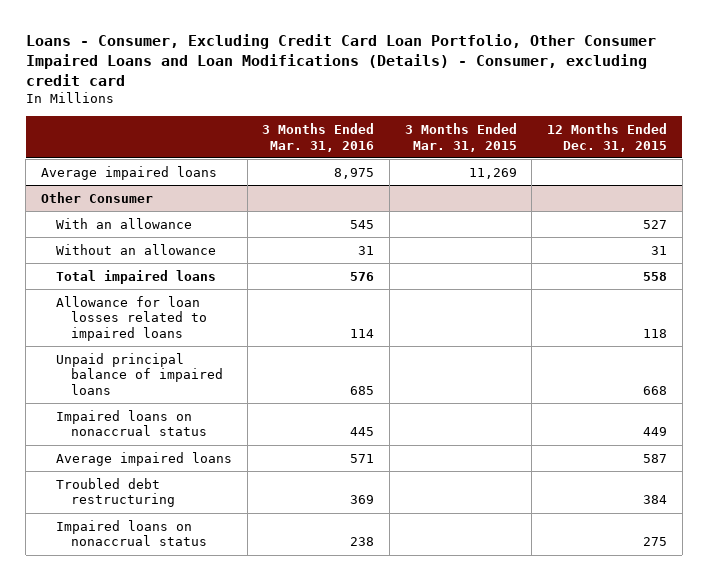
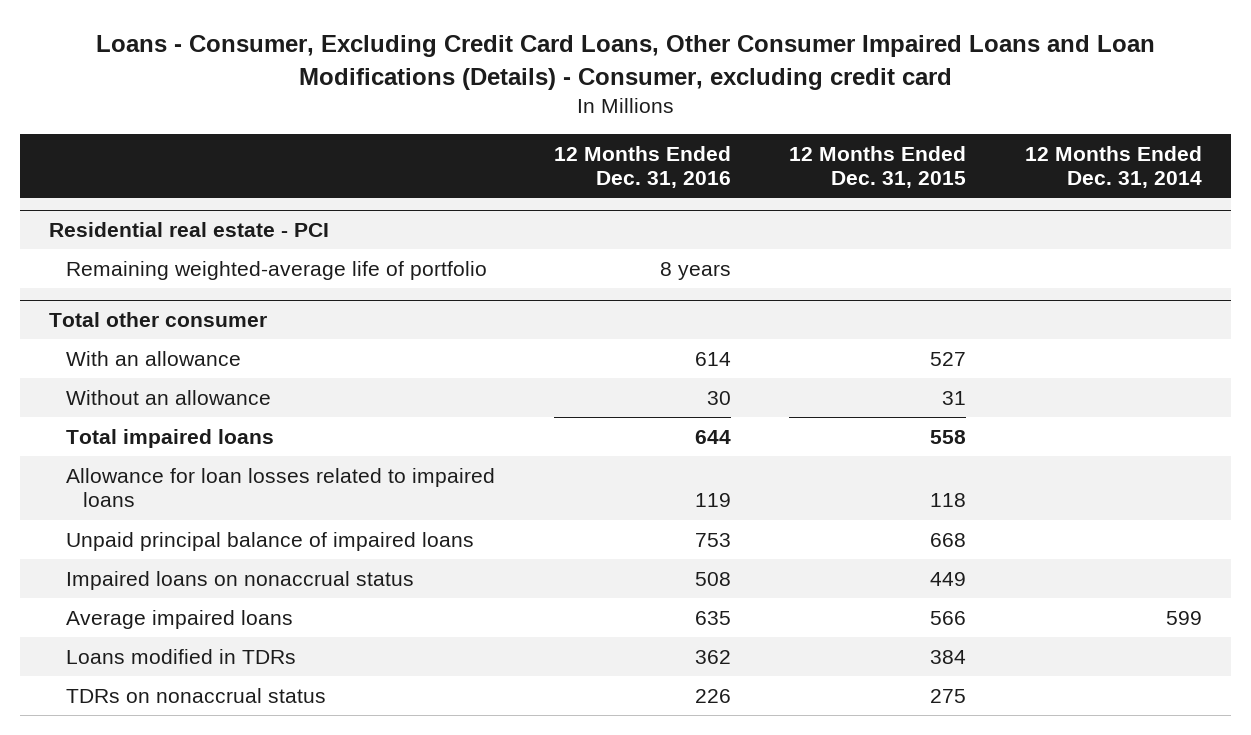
[25,33,656,86] Loans - Consumer, Excluding Credit Card Loan Portfolio, Other Consumer Impaired Loans and Loan Modifications (Details) - Consumer, excluding credit card -> [95,35,1155,90] Loans - Consumer, Excluding Credit Card Loans, Other Consumer Impaired Loans and Loan Modifications (Details) - Consumer, excluding credit card
[262,123,375,152] 3 Months Ended Mar. 31, 2016 -> none
[404,123,517,152] 3 Months Ended Mar. 31, 2015 -> none
none -> [553,145,731,189] 12 Months Ended Dec. 31, 2016
none -> [1025,145,1203,189] 12 Months Ended Dec. 31, 2014
[40,165,217,180] Average impaired loans -> none
[40,191,153,203] Other Consumer -> [49,221,330,237] Residential real estate - PCI
none -> [66,260,488,280] Remaining weighted-average life of portfolio
none -> [49,311,268,327] Total other consumer
[643,453,668,463] 587 -> [930,610,967,625] 566
[55,477,175,508] Troubled debt restructuring -> [66,648,297,664] Loans modified in TDRs
[55,519,207,547] Impaired loans on nonaccrual status -> [66,687,327,703] TDRs on nonaccrual status

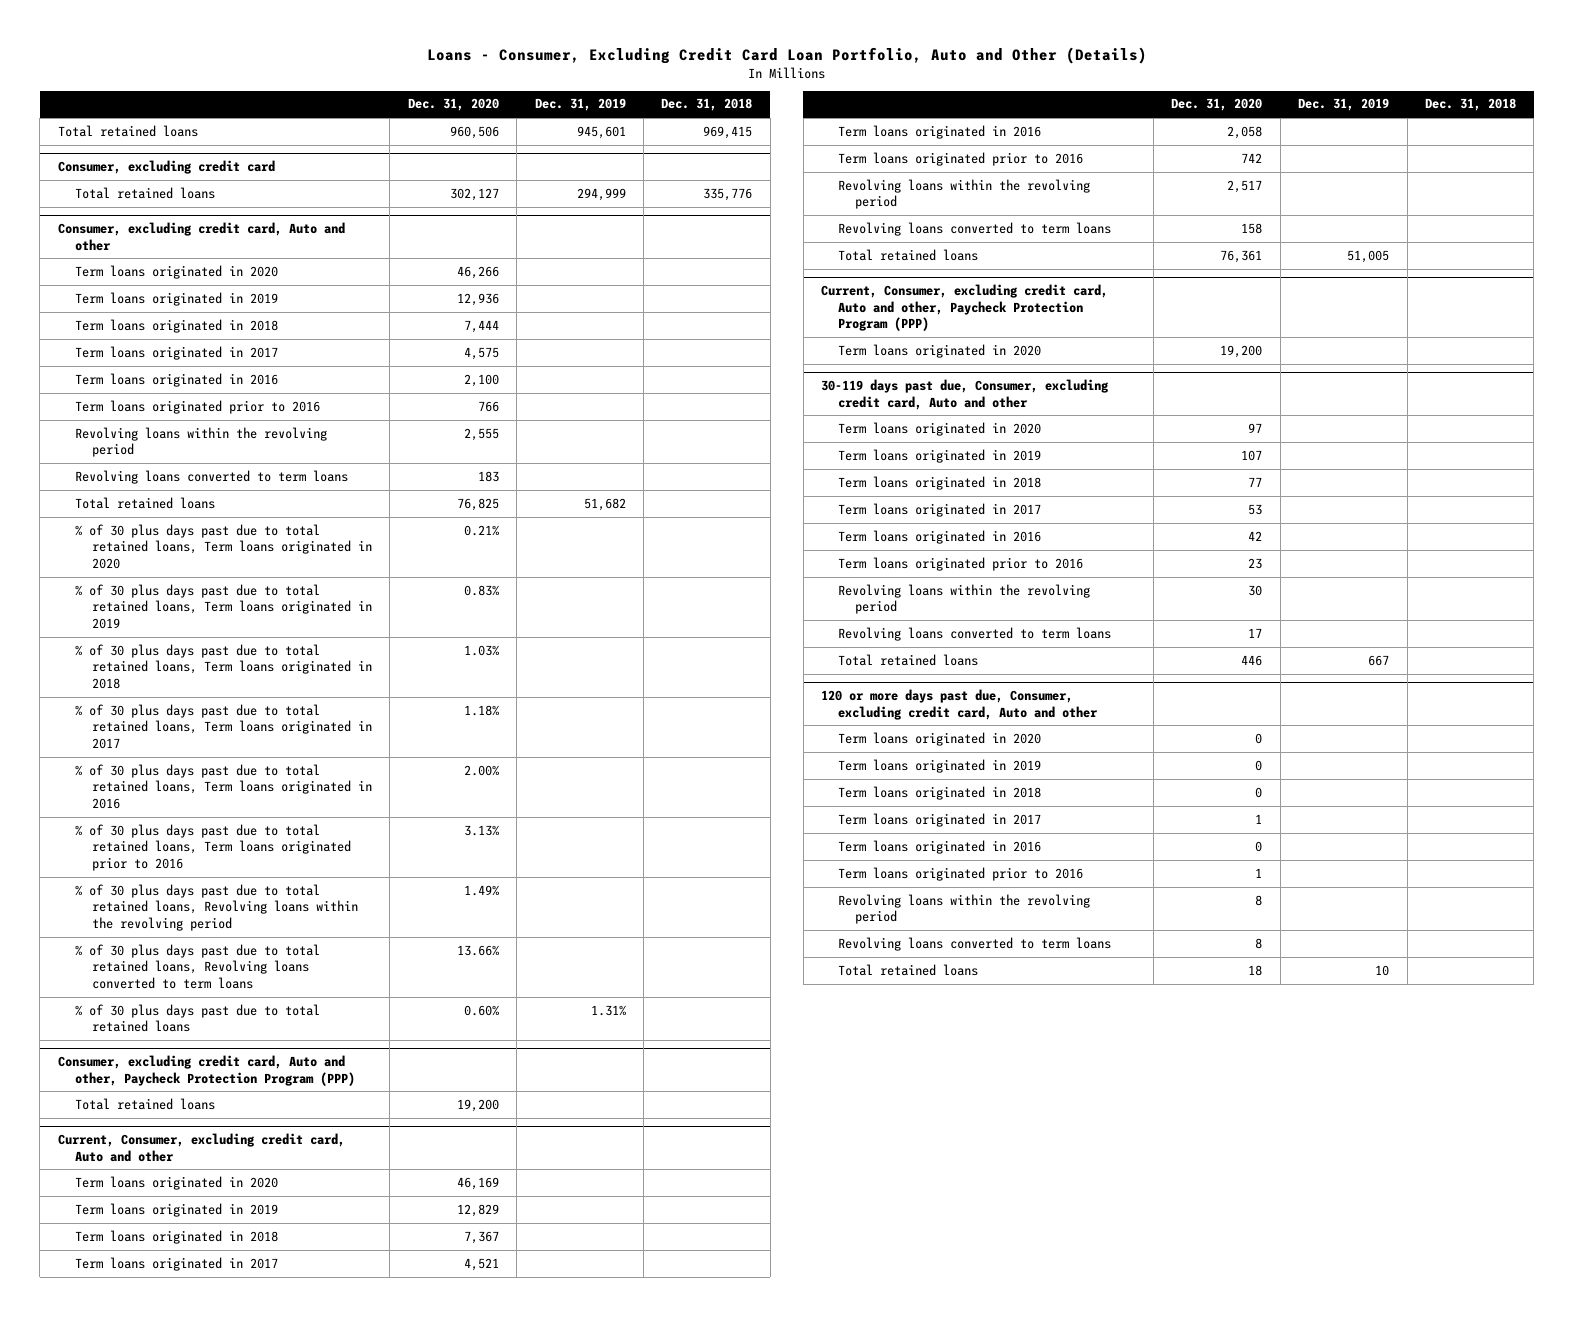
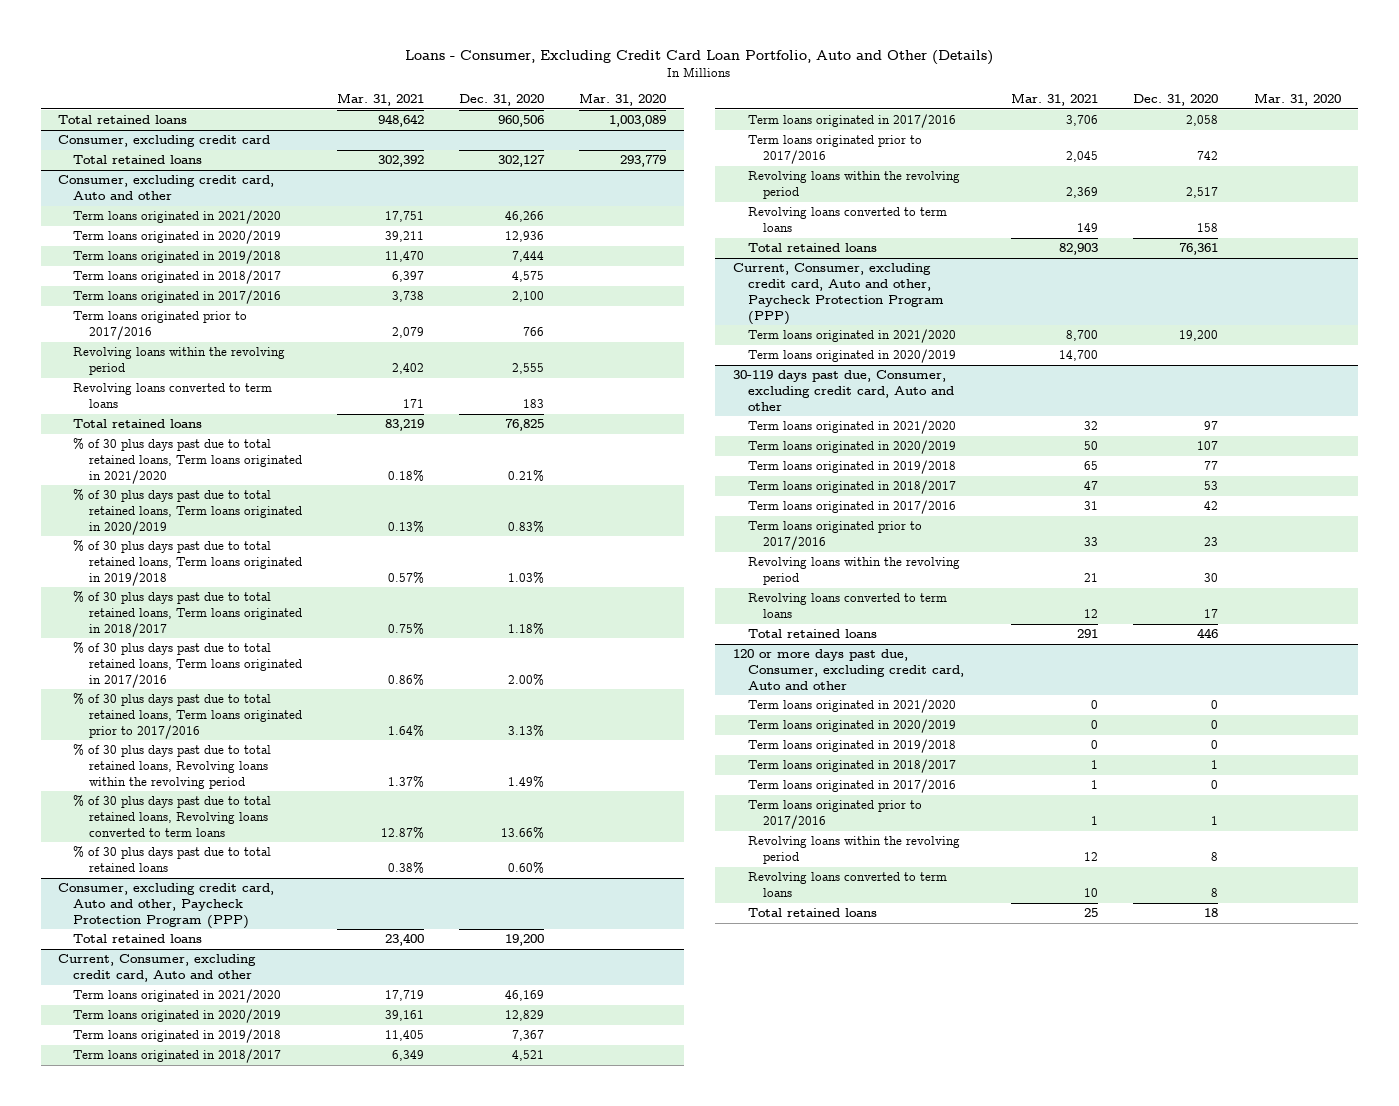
[534,98,626,112] Dec. 31, 2019 -> none
[661,98,753,112] Dec. 31, 2018 -> none
none -> [336,93,424,107] Mar. 31, 2021
none -> [579,93,667,107] Mar. 31, 2020
[74,264,278,279] Term loans originated in 2020 -> [73,210,282,225] Term loans originated in 2021/2020
[74,291,278,306] Term loans originated in 2019 -> [73,230,282,245] Term loans originated in 2020/2019
[74,318,278,333] Term loans originated in 2018 -> [73,250,282,265] Term loans originated in 2019/2018
[74,345,278,360] Term loans originated in 2017 -> [73,270,282,285] Term loans originated in 2018/2017
[74,372,278,387] Term loans originated in 2016 -> [73,290,282,305] Term loans originated in 2017/2016
[74,399,320,414] Term loans originated prior to 2016 -> [73,311,248,340] Term loans originated prior to 2017/2016
[74,523,372,569] % of 30 plus days past due to total retained loans, Term loans originated in 2020 -> [73,438,302,484] % of 30 plus days past due to total retained loans, Term loans originated in 2021/2020
[74,583,372,629] % of 30 plus days past due to total retained loans, Term loans originated in 2019 -> [73,489,302,535] % of 30 plus days past due to total retained loans, Term loans originated in 2020/2019
[74,643,372,689] % of 30 plus days past due to total retained loans, Term loans originated in 2018 -> [73,540,302,586] % of 30 plus days past due to total retained loans, Term loans originated in 2019/2018
[74,703,372,749] % of 30 plus days past due to total retained loans, Term loans originated in 2017 -> [73,591,302,637] % of 30 plus days past due to total retained loans, Term loans originated in 2018/2017
[74,763,372,809] % of 30 plus days past due to total retained loans, Term loans originated in 2016 -> [73,642,302,688] % of 30 plus days past due to total retained loans, Term loans originated in 2017/2016
[74,823,351,871] % of 30 plus days past due to total retained loans, Term loans originated prior to 2016 -> [73,693,302,739] % of 30 plus days past due to total retained loans, Term loans originated prior to 2017/2016
[74,1175,278,1190] Term loans originated in 2020 -> [73,989,282,1004] Term loans originated in 2021/2020
[74,1202,278,1217] Term loans originated in 2019 -> [73,1009,282,1024] Term loans originated in 2020/2019
[74,1229,278,1244] Term loans originated in 2018 -> [73,1029,282,1044] Term loans originated in 2019/2018
[74,1256,278,1271] Term loans originated in 2017 -> [73,1049,282,1064] Term loans originated in 2018/2017
[838,124,1042,139] Term loans originated in 2016 -> [747,114,956,129] Term loans originated in 2017/2016
[838,151,1084,166] Term loans originated prior to 2016 -> [747,135,922,164] Term loans originated prior to 2017/2016
[838,343,1042,358] Term loans originated in 2020 -> [747,329,956,344] Term loans originated in 2021/2020
none -> [747,349,956,364] Term loans originated in 2020/2019
[838,421,1042,436] Term loans originated in 2020 -> [747,420,956,435] Term loans originated in 2021/2020
[838,448,1042,463] Term loans originated in 2019 -> [747,440,956,455] Term loans originated in 2020/2019
[838,475,1042,490] Term loans originated in 2018 -> [747,460,956,475] Term loans originated in 2019/2018
[838,502,1042,517] Term loans originated in 2017 -> [747,480,956,495] Term loans originated in 2018/2017
[838,529,1042,544] Term loans originated in 2016 -> [747,500,956,515] Term loans originated in 2017/2016
[838,556,1084,571] Term loans originated prior to 2016 -> [747,521,922,550] Term loans originated prior to 2017/2016
[838,731,1042,746] Term loans originated in 2020 -> [747,699,956,714] Term loans originated in 2021/2020
[838,758,1042,773] Term loans originated in 2019 -> [747,719,956,734] Term loans originated in 2020/2019
[838,785,1042,800] Term loans originated in 2018 -> [747,739,956,754] Term loans originated in 2019/2018
[838,812,1042,827] Term loans originated in 2017 -> [747,759,956,774] Term loans originated in 2018/2017
[838,839,1042,854] Term loans originated in 2016 -> [747,779,956,794] Term loans originated in 2017/2016
[838,866,1084,881] Term loans originated prior to 2016 -> [747,800,922,829] Term loans originated prior to 2017/2016

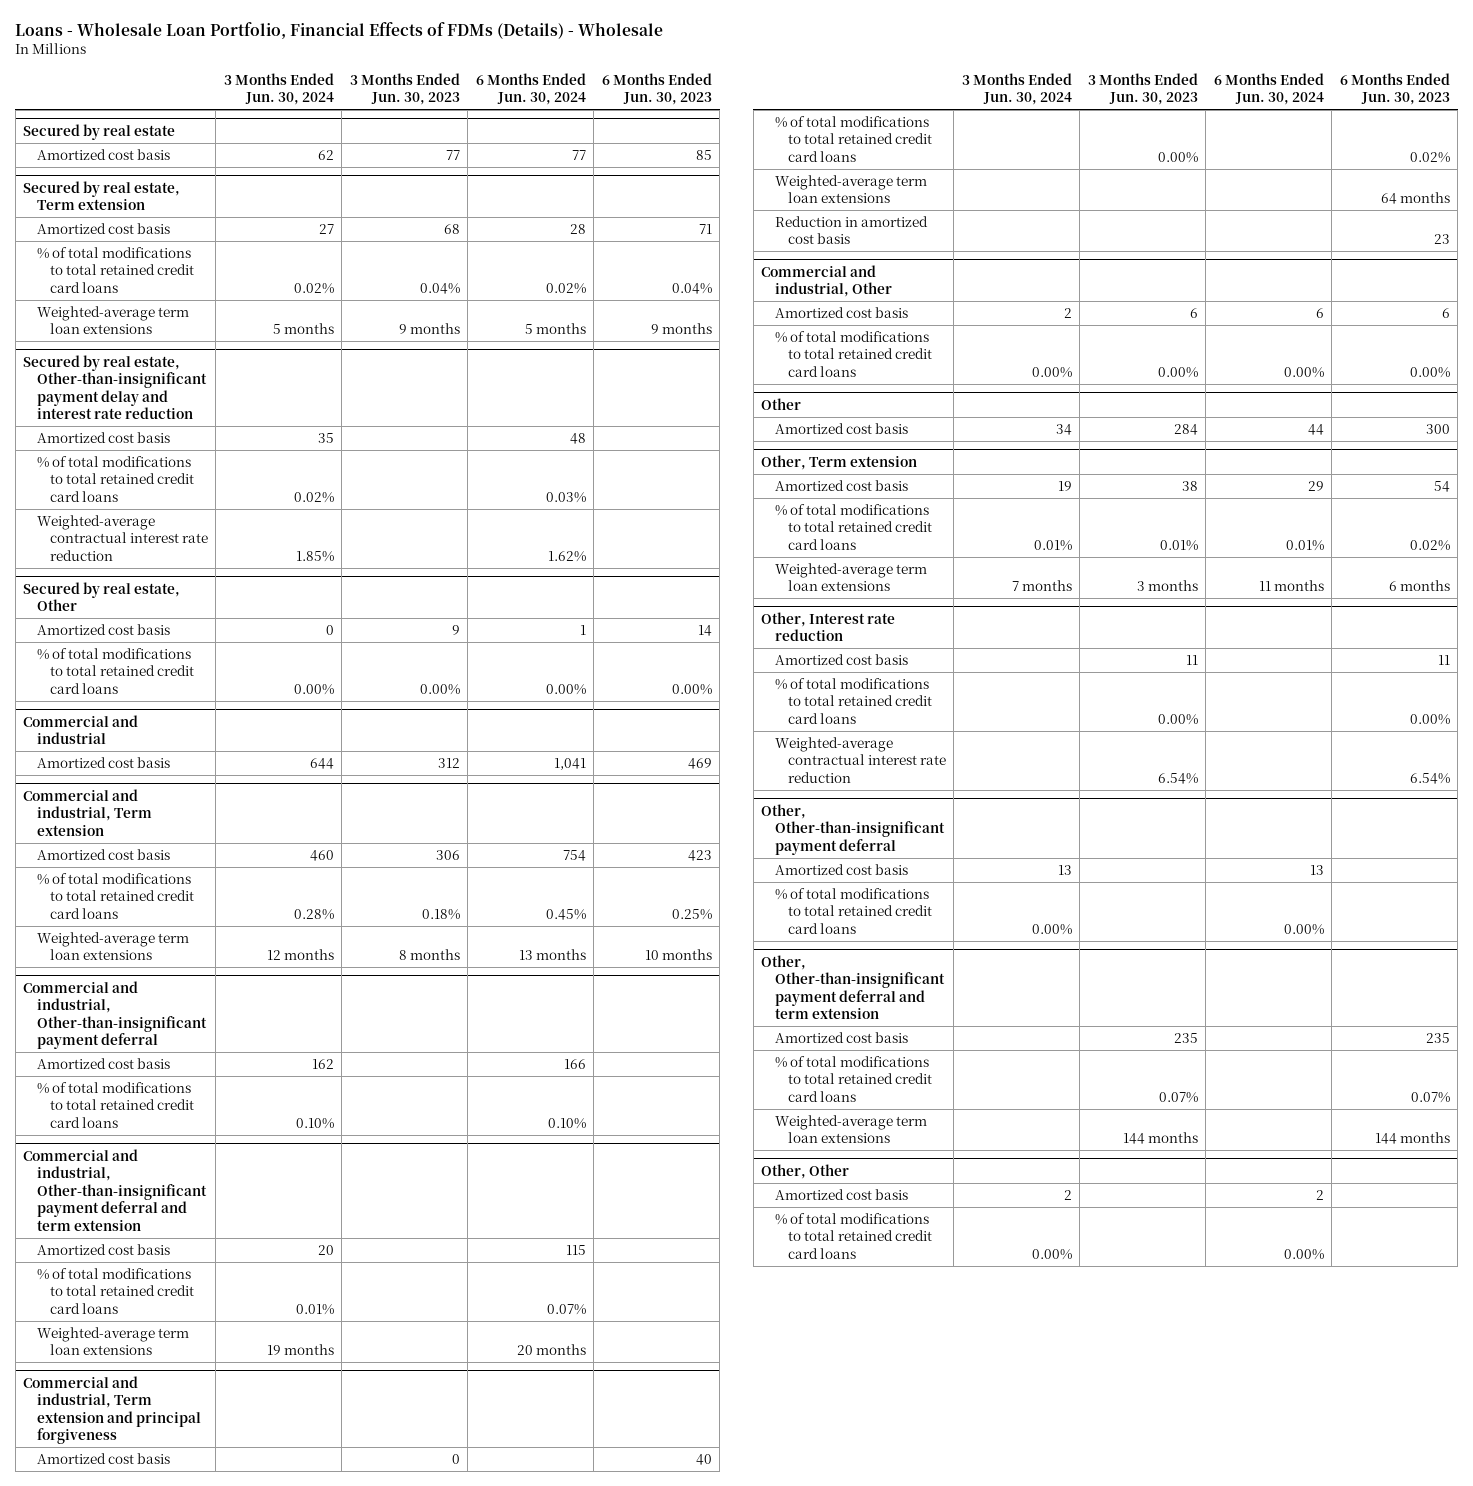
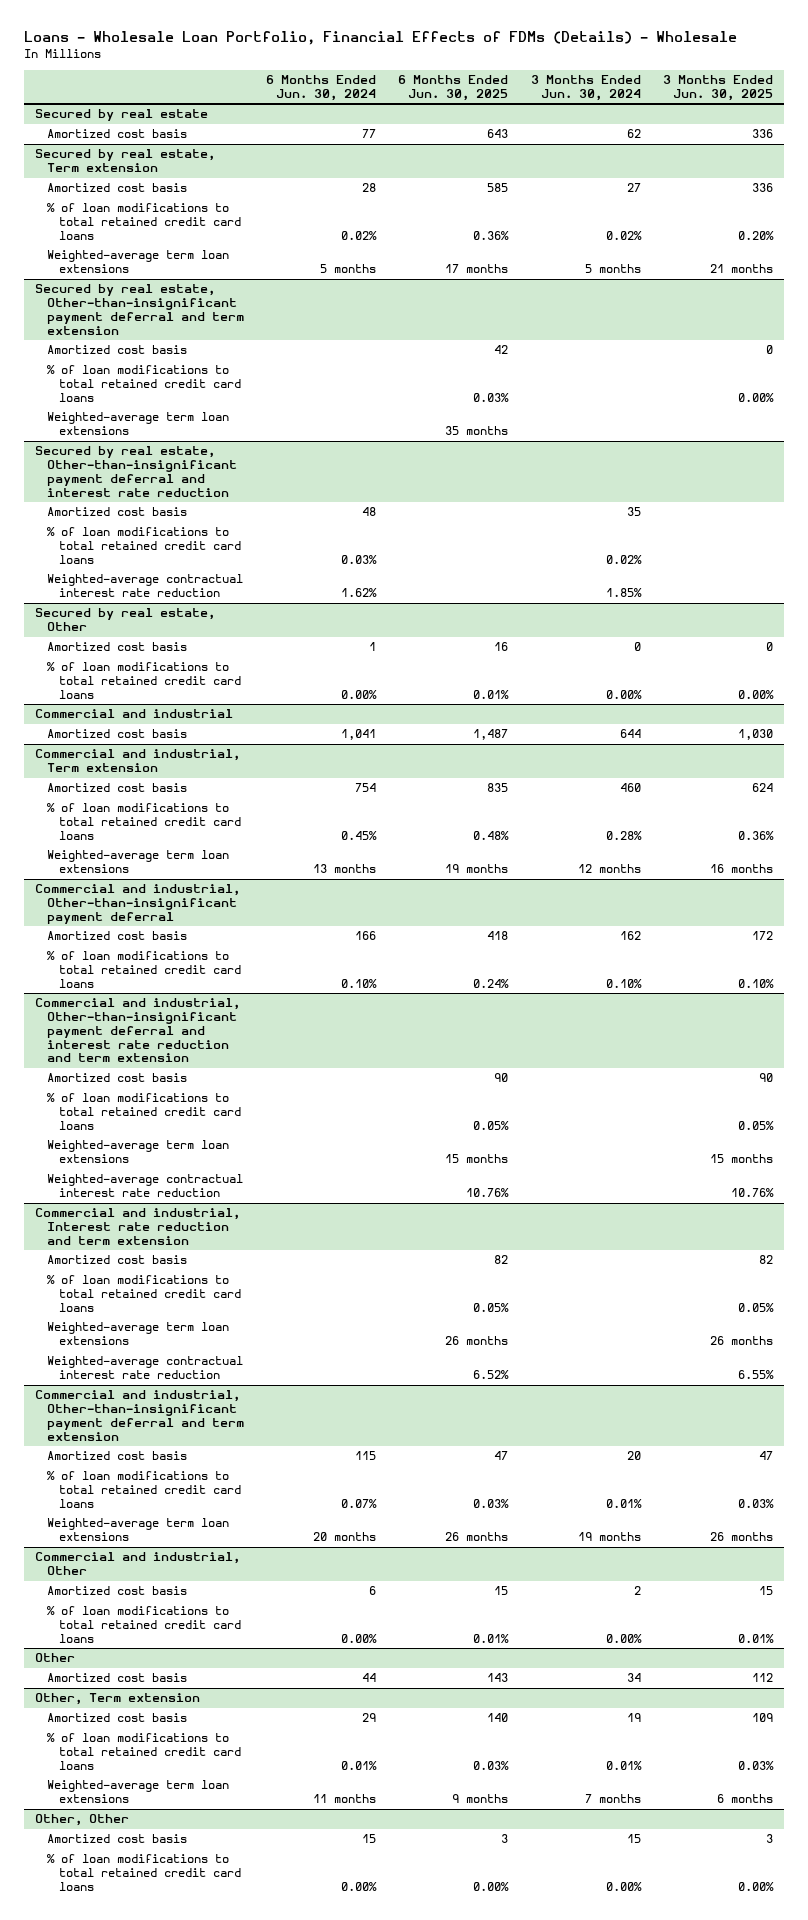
[349,72,460,106] 3 Months Ended Jun. 30, 2023 -> none
[601,72,712,106] 6 Months Ended Jun. 30, 2023 -> none
none -> [398,75,509,101] 6 Months Ended Jun. 30, 2025
none -> [662,75,773,101] 3 Months Ended Jun. 30, 2025
[36,246,194,293] % of total modifications to total retained credit card loans -> [47,203,242,240] % of loan modifications to total retained credit card loans
none -> [34,284,245,335] Secured by real estate, Other-than-insignificant payment deferral and term extension
none -> [47,345,188,355] Amortized cost basis
none -> [47,365,242,402] % of loan modifications to total retained credit card loans
none -> [47,412,230,436] Weighted-average term loan extensions
[23,354,207,420] Secured by real estate, Other-than-insignificant payment delay and interest rate reduction -> [34,446,238,497] Secured by real estate, Other-than-insignificant payment deferral and interest rate reduction
[36,455,194,502] % of total modifications to total retained credit card loans -> [47,527,242,564] % of loan modifications to total retained credit card loans
[36,647,194,694] % of total modifications to total retained credit card loans -> [47,662,242,699] % of loan modifications to total retained credit card loans
[36,872,194,919] % of total modifications to total retained credit card loans -> [47,803,242,840] % of loan modifications to total retained credit card loans
[36,1081,194,1128] % of total modifications to total retained credit card loans -> [47,951,242,988] % of loan modifications to total retained credit card loans
none -> [34,998,240,1063] Commercial and industrial, Other-than-insignificant payment deferral and interest rate reduction and term extension
none -> [47,1073,188,1083] Amortized cost basis
none -> [47,1093,242,1130] % of loan modifications to total retained credit card loans
none -> [47,1140,230,1164] Weighted-average term loan extensions
none -> [47,1174,244,1198] Weighted-average contractual interest rate reduction
none -> [34,1208,240,1245] Commercial and industrial, Interest rate reduction and term extension
none -> [47,1255,188,1265] Amortized cost basis
none -> [47,1275,242,1312] % of loan modifications to total retained credit card loans
none -> [47,1322,230,1346] Weighted-average term loan extensions
none -> [47,1356,244,1380] Weighted-average contractual interest rate reduction
[36,1267,194,1314] % of total modifications to total retained credit card loans -> [47,1471,242,1508] % of loan modifications to total retained credit card loans
[23,1375,201,1445] Commercial and industrial, Term extension and principal forgiveness -> none
[36,1452,170,1464] Amortized cost basis -> none
[774,115,932,162] % of total modifications to total retained credit card loans -> none
[774,174,927,204] Weighted-average term loan extensions -> none
[774,215,928,245] Reduction in amortized cost basis -> none
[774,330,932,377] % of total modifications to total retained credit card loans -> [47,1606,242,1643] % of loan modifications to total retained credit card loans
[774,503,932,550] % of total modifications to total retained credit card loans -> [47,1733,242,1770] % of loan modifications to total retained credit card loans
[761,611,896,642] Other, Interest rate reduction -> none
[774,653,908,665] Amortized cost basis -> none
[774,677,932,724] % of total modifications to total retained credit card loans -> none
[774,736,946,783] Weighted-average contractual interest rate reduction -> none
[761,803,945,855] Other, Other-than-insignificant payment deferral -> none
[774,863,908,875] Amortized cost basis -> none
[774,887,932,934] % of total modifications to total retained credit card loans -> none
[761,954,945,1020] Other, Other-than-insignificant payment deferral and term extension -> none
[774,1031,908,1043] Amortized cost basis -> none
[774,1055,932,1102] % of total modifications to total retained credit card loans -> none
[774,1114,927,1144] Weighted-average term loan extensions -> none
[1063,1189,1072,1200] 2 -> [626,1834,641,1844] 15
[1315,1189,1324,1200] 2 -> [362,1834,377,1844] 15
[774,1212,932,1259] % of total modifications to total retained credit card loans -> [47,1854,242,1891] % of loan modifications to total retained credit card loans

